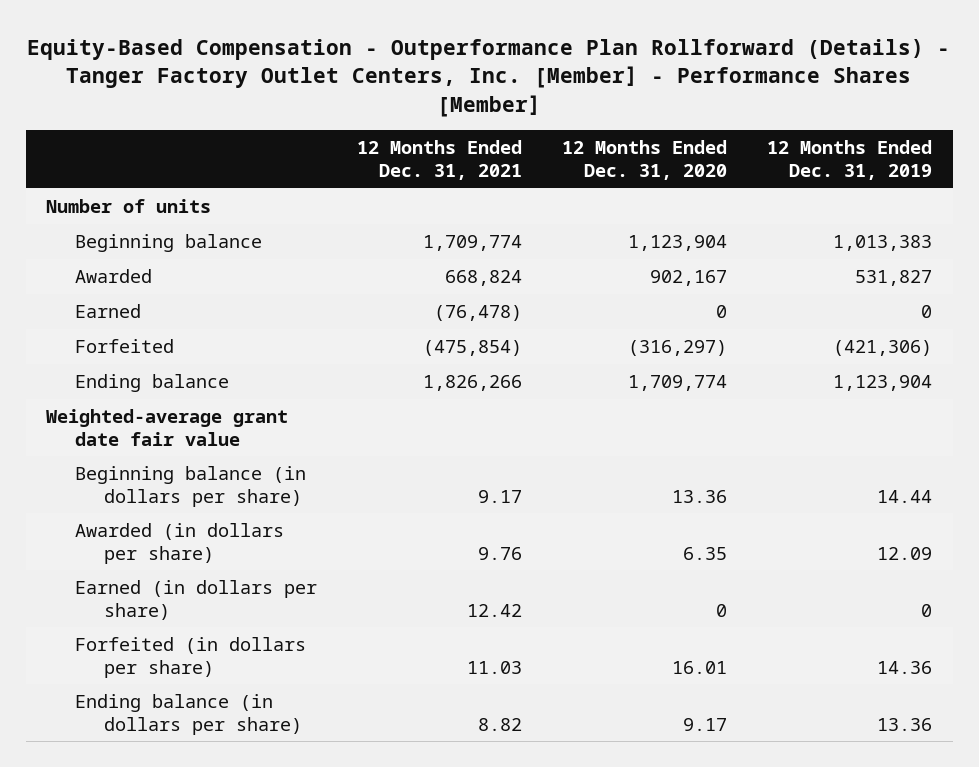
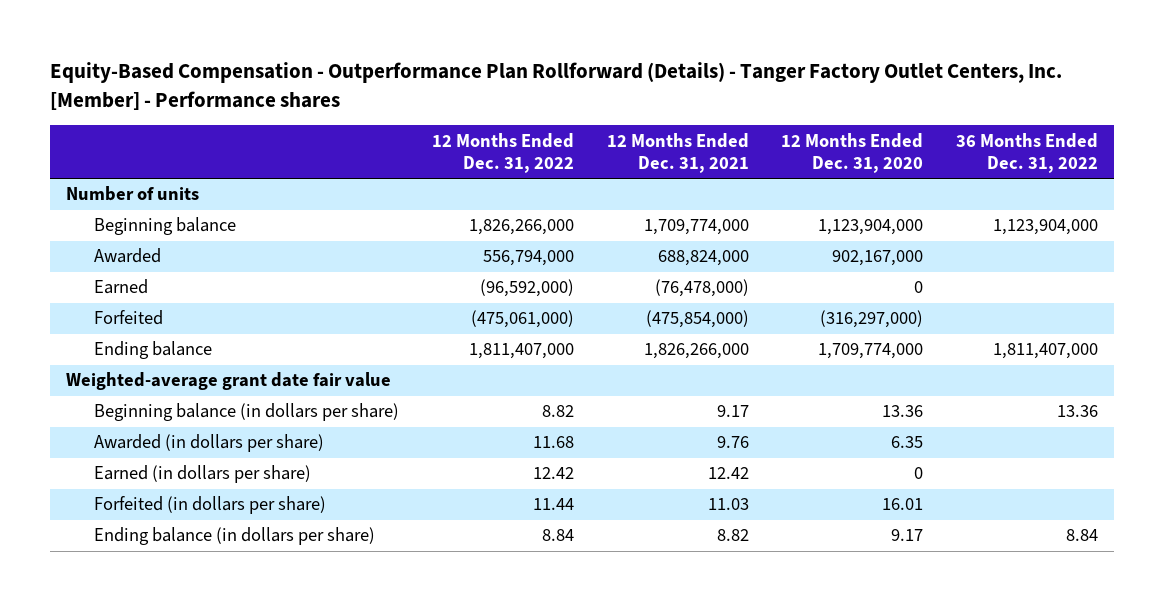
[27,38,951,117] Equity-Based Compensation - Outperformance Plan Rollforward (Details) - Tanger Factory Outlet Centers, Inc. [Member] - Performance Shares [Member] -> [49,62,1062,110] Equity-Based Compensation - Outperformance Plan Rollforward (Details) - Tanger Factory Outlet Centers, Inc. [Member] - Performance shares
[767,140,933,180] 12 Months Ended Dec. 31, 2019 -> none
none -> [432,132,575,173] 12 Months Ended Dec. 31, 2022
none -> [956,132,1099,173] 36 Months Ended Dec. 31, 2022
[423,234,523,251] 1,709,774 -> [643,219,749,236] 1,709,774,000
[628,234,728,251] 1,123,904 -> [818,219,924,236] 1,123,904,000
[445,269,523,286] 668,824 -> [657,250,749,267] 688,824,000
[650,269,728,286] 902,167 -> [832,250,924,267] 902,167,000
[434,304,523,321] (76,478) -> [654,279,749,298] (76,478,000)
[423,339,523,356] (475,854) -> [645,310,749,329] (475,854,000)
[628,339,728,356] (316,297) -> [820,310,924,329] (316,297,000)
[423,374,523,391] 1,826,266 -> [643,343,749,360] 1,826,266,000
[628,374,728,391] 1,709,774 -> [818,343,924,360] 1,709,774,000

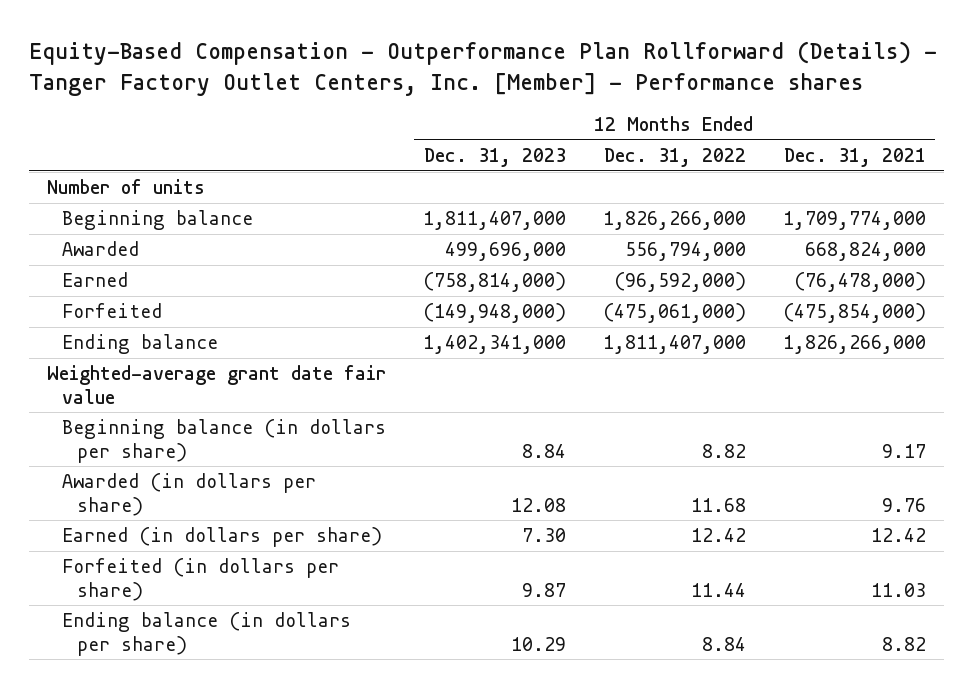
[781,132,924,173] 12 Months Ended Dec. 31, 2020 -> none
[956,132,1099,173] 36 Months Ended Dec. 31, 2022 -> none
none -> [423,148,566,168] Dec. 31, 2023
[657,250,749,267] 688,824,000 -> [804,242,926,262] 668,824,000

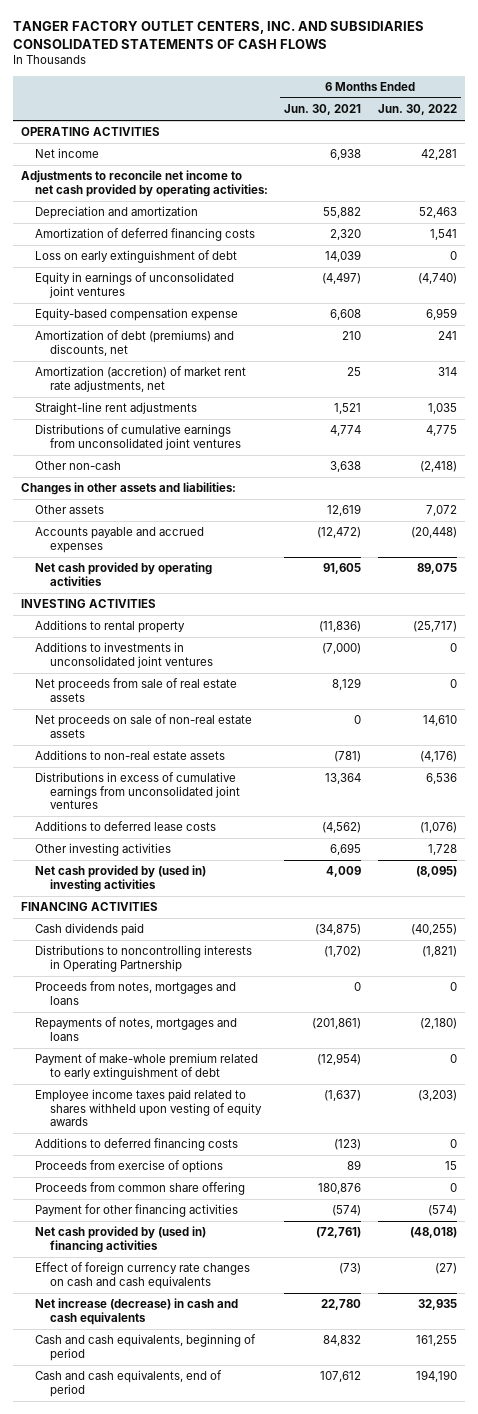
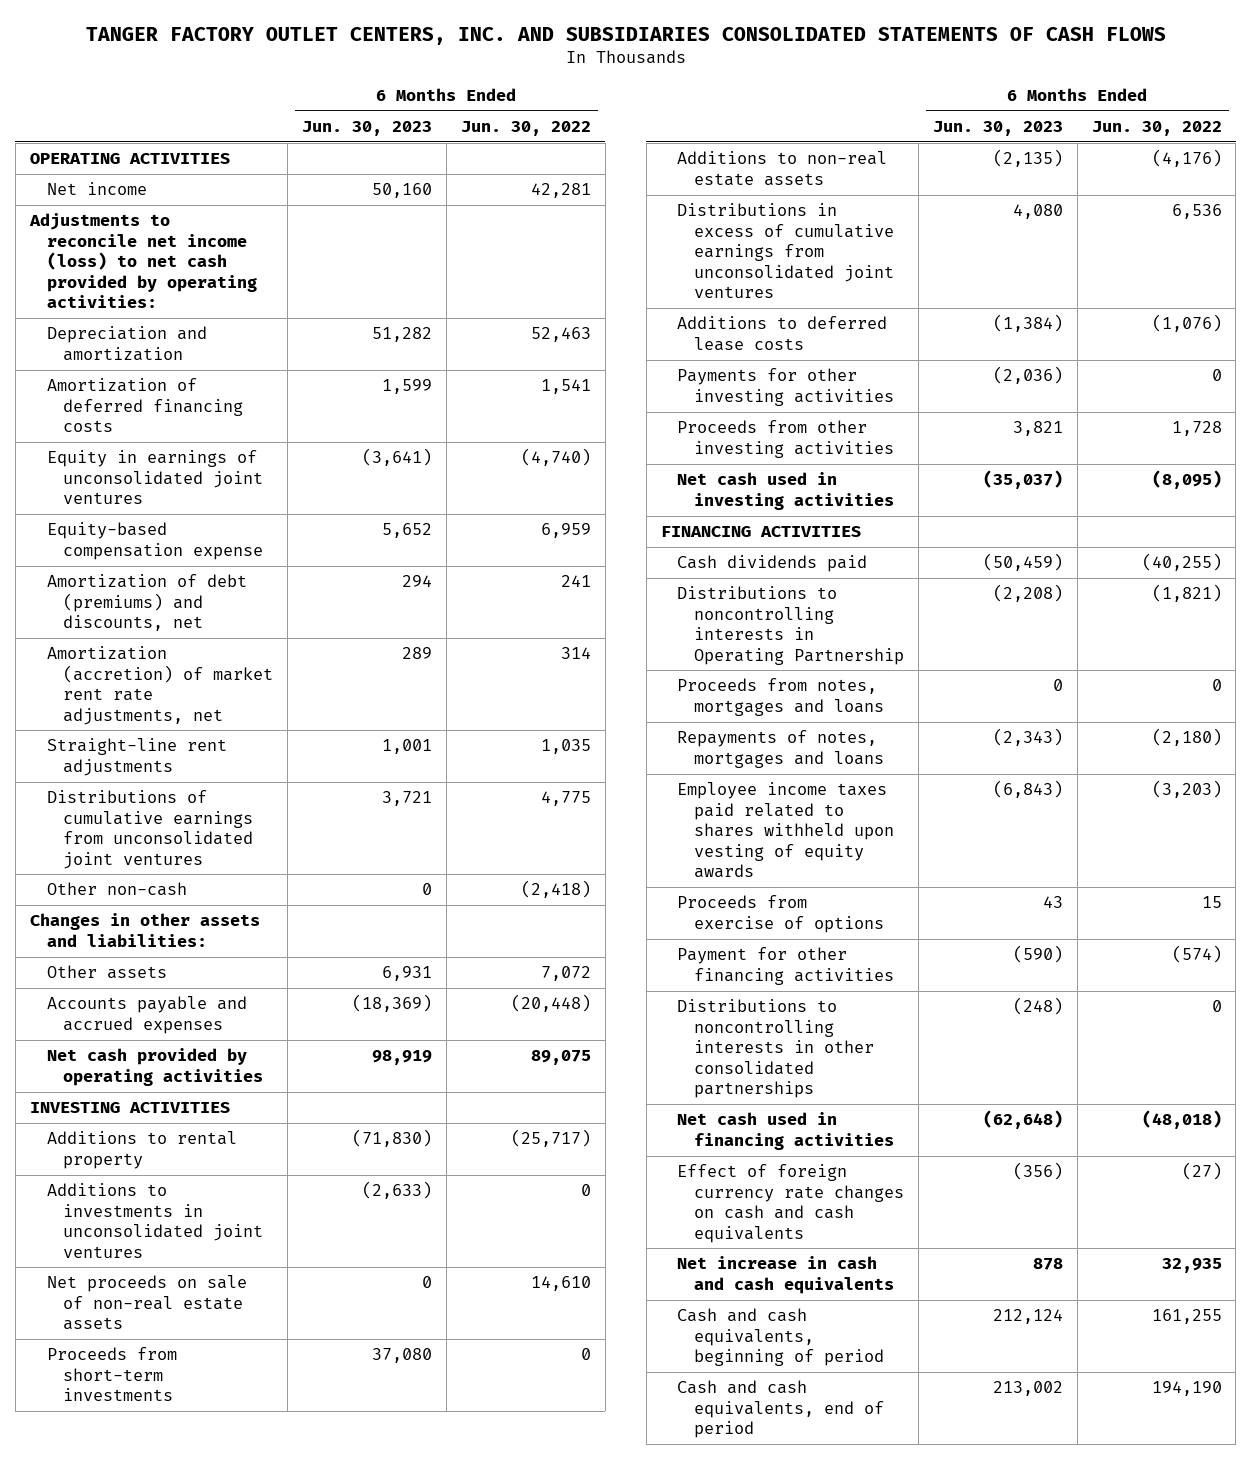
[284,104,362,116] Jun. 30, 2021 -> none
none -> [301,121,432,137] Jun. 30, 2023
[21,170,269,197] Adjustments to reconcile net income to net cash provided by operating activities: -> [28,213,257,308] Adjustments to reconcile net income (loss) to net cash provided by operating activities:
[35,250,238,264] Loss on early extinguishment of debt -> none
[35,678,238,702] Net proceeds from sale of real estate assets -> none
none -> [46,1347,177,1402] Proceeds from short-term investments
[35,843,172,857] Other investing activities -> [677,368,894,406] Payments for other investing activities
[427,844,457,856] 1,728 -> [1211,369,1222,382] 0
none -> [677,420,894,458] Proceeds from other investing activities
[35,865,207,892] Net cash provided by (used in) investing activities -> [677,472,894,510] Net cash used in investing activities
[35,1053,259,1080] Payment of make-whole premium related to early extinguishment of debt -> none
[35,1138,239,1152] Additions to deferred financing costs -> none
[35,1182,246,1196] Proceeds from common share offering -> none
none -> [677,999,874,1098] Distributions to noncontrolling interests in other consolidated partnerships
[35,1226,207,1253] Net cash provided by (used in) financing activities -> [677,1112,894,1150] Net cash used in financing activities
[35,1298,239,1325] Net increase (decrease) in cash and cash equivalents -> [677,1256,894,1294] Net increase in cash and cash equivalents

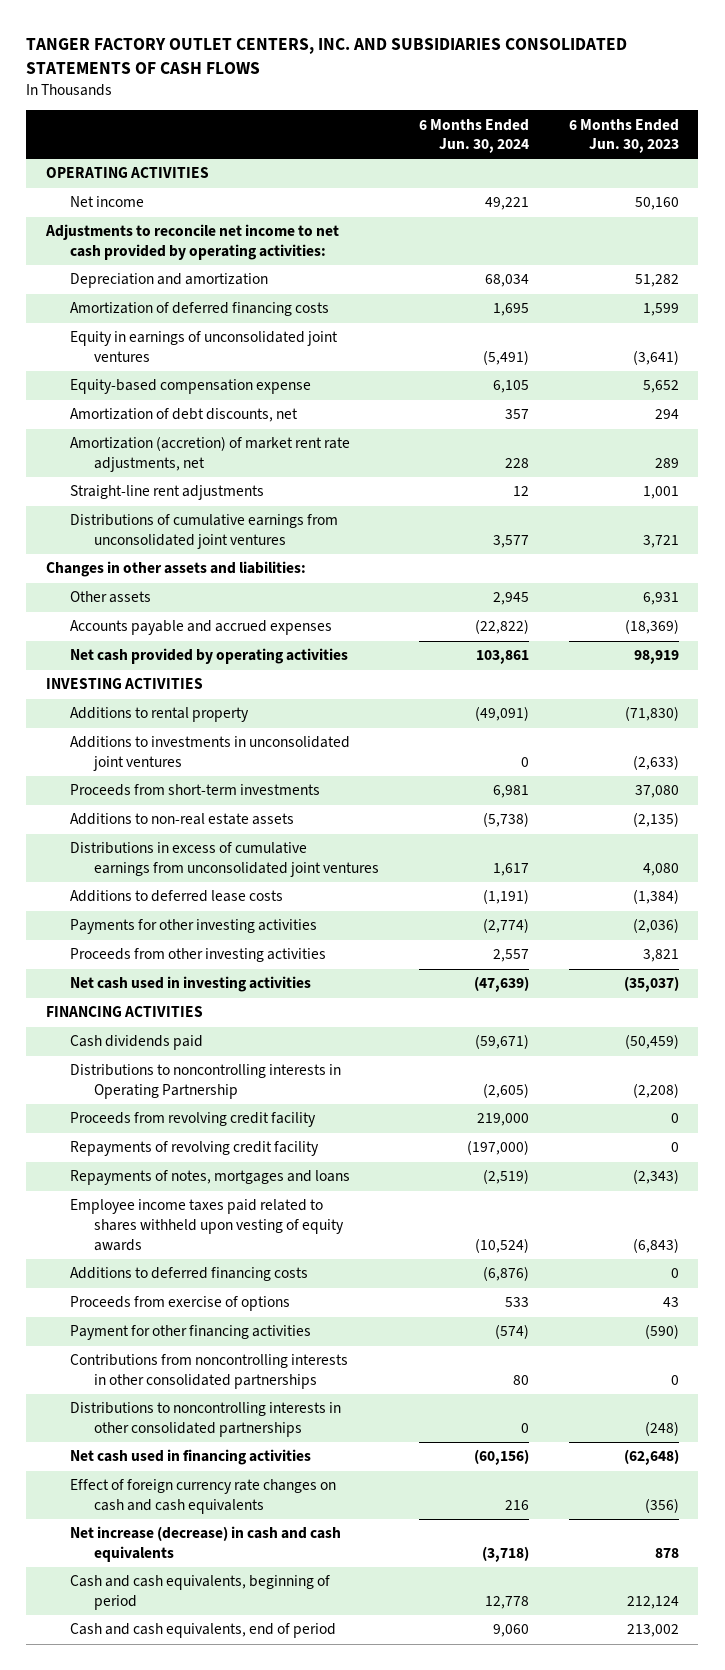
[460,121,591,137] Jun. 30, 2022 -> none
none -> [418,118,529,154] 6 Months Ended Jun. 30, 2024
[28,213,257,308] Adjustments to reconcile net income (loss) to net cash provided by operating activities: -> [45,224,340,260] Adjustments to reconcile net income to net cash provided by operating activities:
[46,574,247,632] Amortization of debt (premiums) and discounts, net -> [70,408,299,423] Amortization of debt discounts, net
[46,882,187,897] Other non-cash -> none
[46,1275,247,1331] Net proceeds on sale of non-real estate assets -> none
[677,678,884,716] Proceeds from notes, mortgages and loans -> none
none -> [70,1112,317,1128] Proceeds from revolving credit facility
none -> [70,1141,320,1157] Repayments of revolving credit facility
none -> [70,1267,309,1282] Additions to deferred financing costs
none -> [70,1354,349,1389] Contributions from noncontrolling interests in other consolidated partnerships
[677,1256,894,1294] Net increase in cash and cash equivalents -> [70,1526,342,1562] Net increase (decrease) in cash and cash equivalents

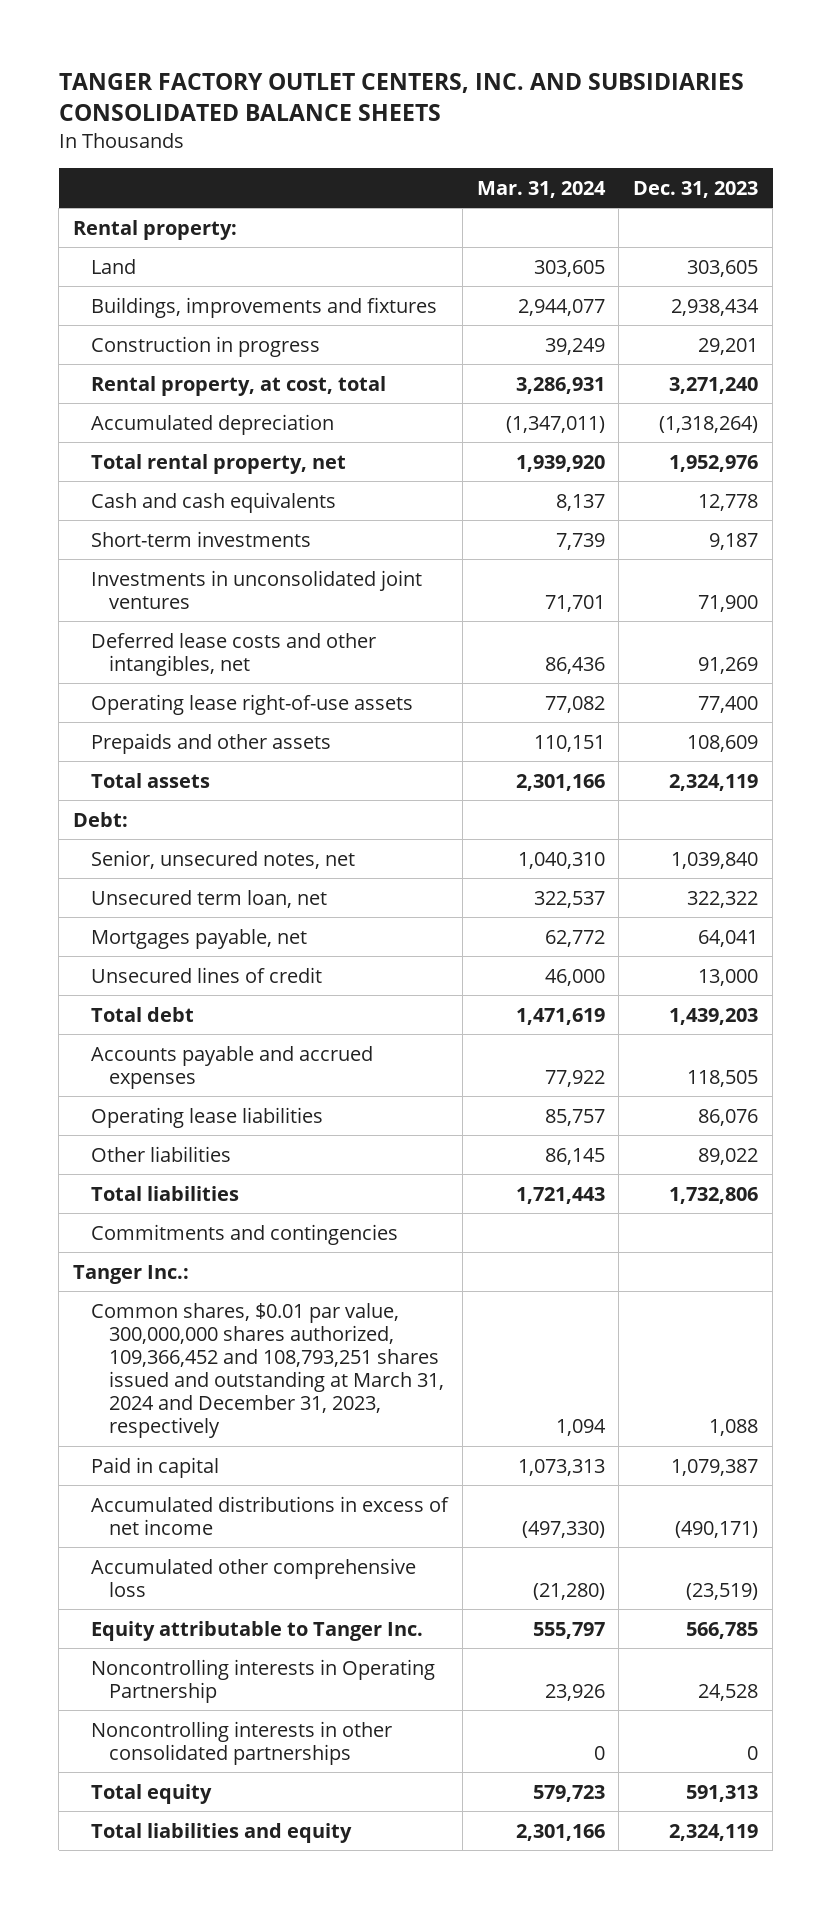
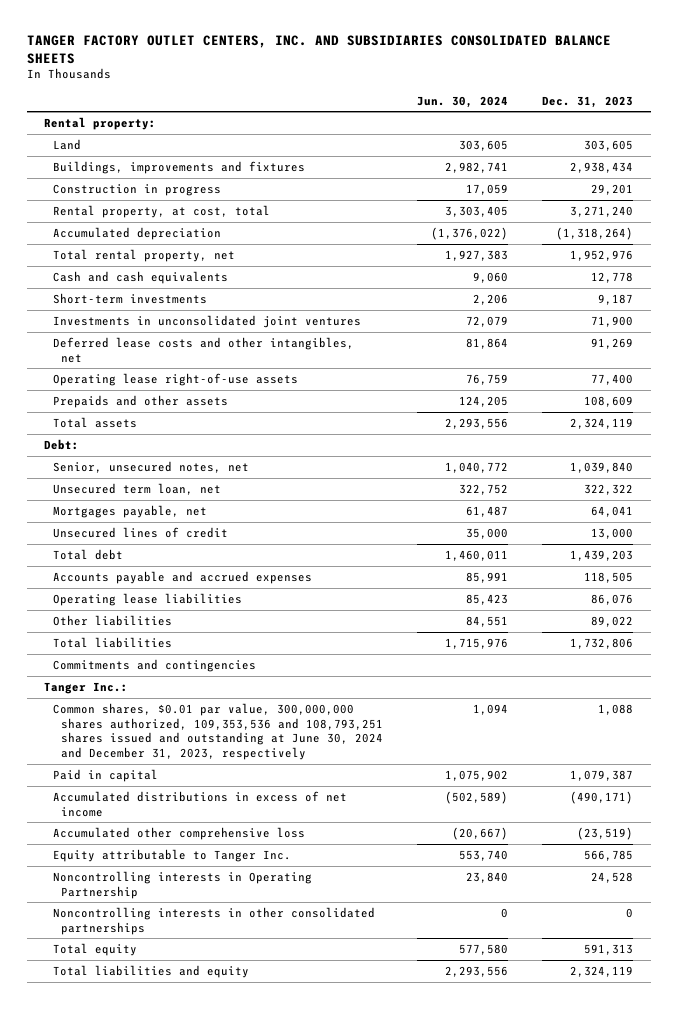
[476,180,606,198] Mar. 31, 2024 -> none
none -> [417,95,509,108] Jun. 30, 2024
[90,1302,445,1439] Common shares, $0.01 par value, 300,000,000 shares authorized, 109,366,452 and 108,793,251 shares issued and outstanding at March 31, 2024 and December 31, 2023, respectively -> [52,702,384,761] Common shares, $0.01 par value, 300,000,000 shares authorized, 109,353,536 and 108,793,251 shares issued and outstanding at June 30, 2024 and December 31, 2023, respectively

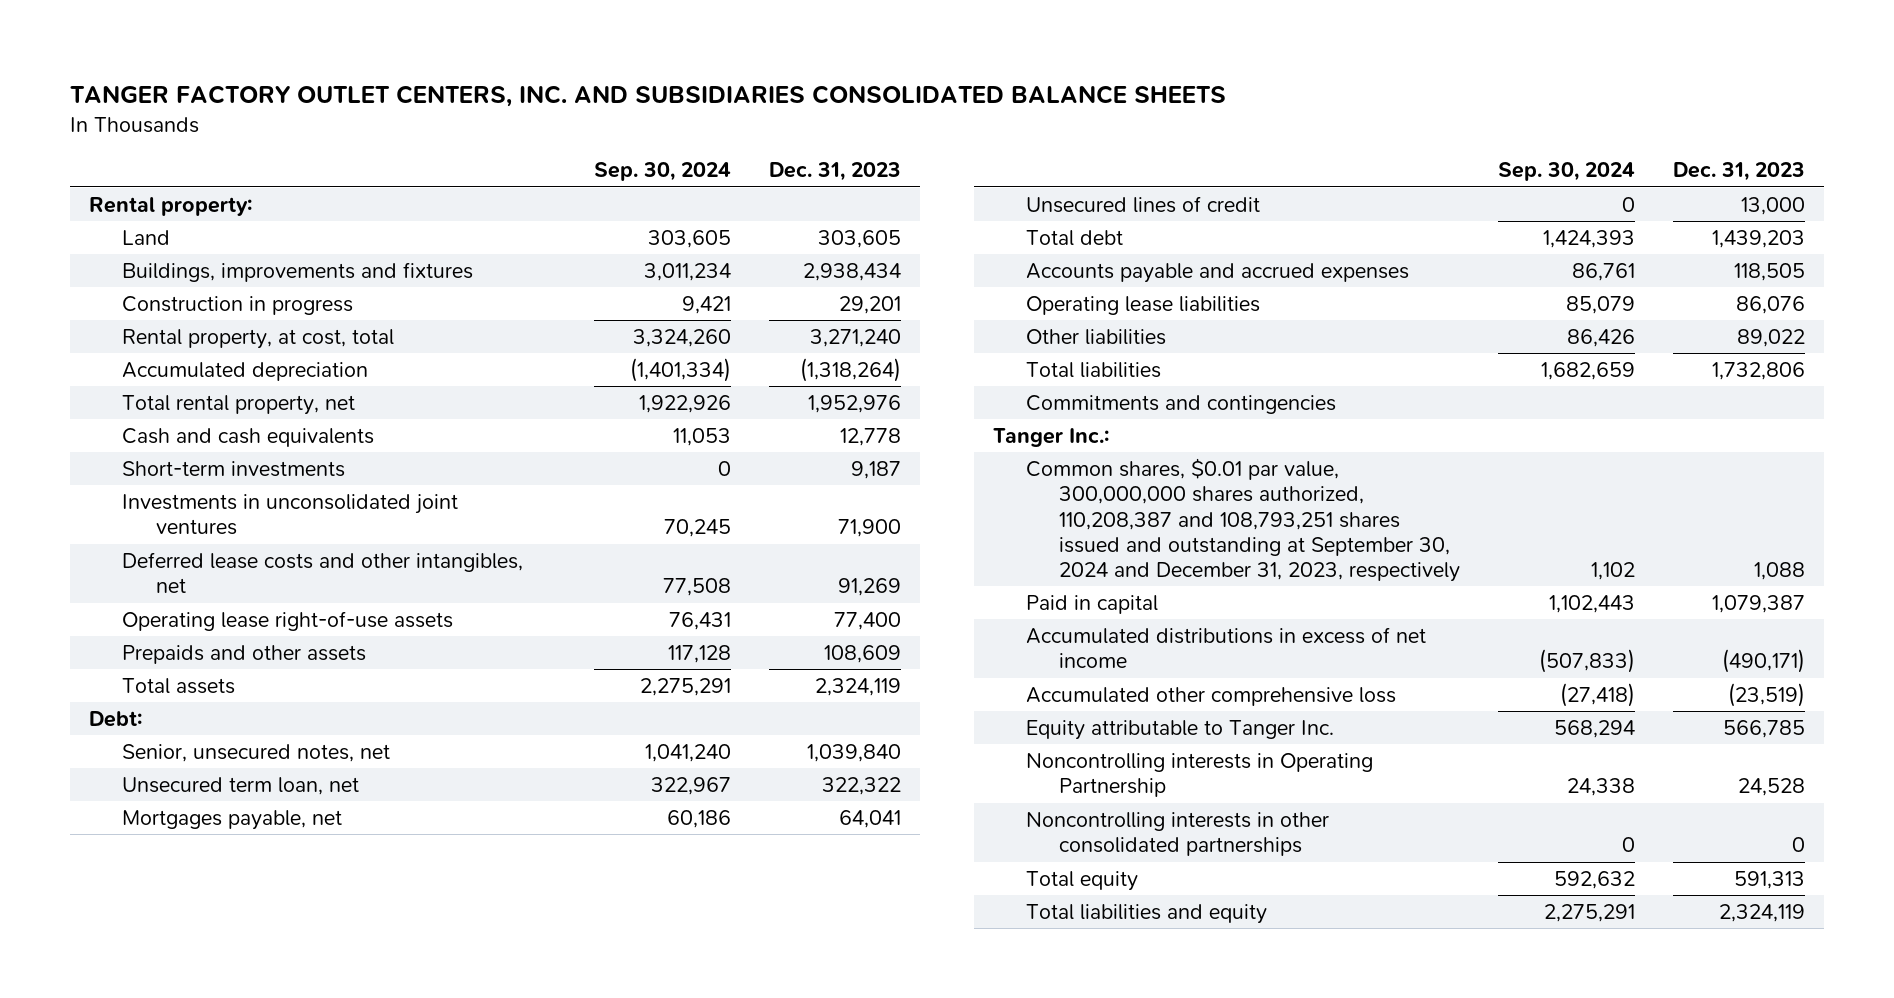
[417,95,509,108] Jun. 30, 2024 -> none
none -> [594,162,732,182] Sep. 30, 2024
[52,702,384,761] Common shares, $0.01 par value, 300,000,000 shares authorized, 109,353,536 and 108,793,251 shares issued and outstanding at June 30, 2024 and December 31, 2023, respectively -> [1026,457,1461,583] Common shares, $0.01 par value, 300,000,000 shares authorized, 110,208,387 and 108,793,251 shares issued and outstanding at September 30, 2024 and December 31, 2023, respectively

